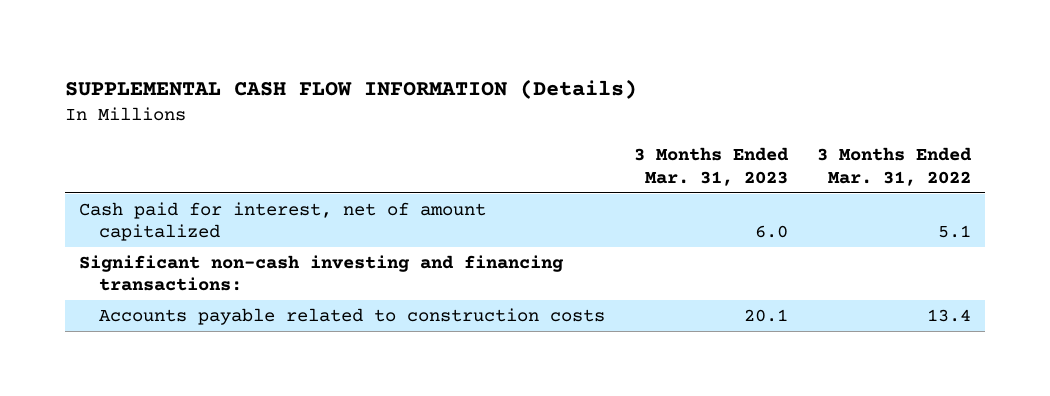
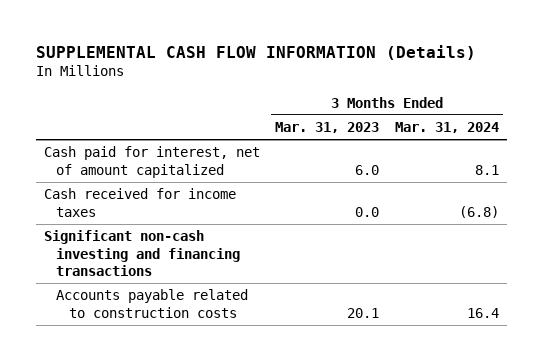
[816,147,972,186] 3 Months Ended Mar. 31, 2022 -> none
none -> [394,121,499,133] Mar. 31, 2024
none -> [43,188,236,217] Cash received for income taxes
[79,255,565,292] Significant non-cash investing and financing transactions: -> [43,230,241,276] Significant non-cash investing and financing transactions

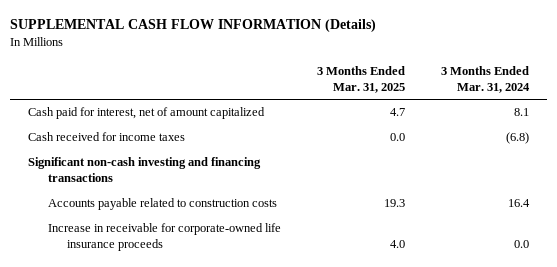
[275,121,380,133] Mar. 31, 2023 -> none
none -> [316,65,405,93] 3 Months Ended Mar. 31, 2025
none -> [47,223,281,252] Increase in receivable for corporate-owned life insurance proceeds

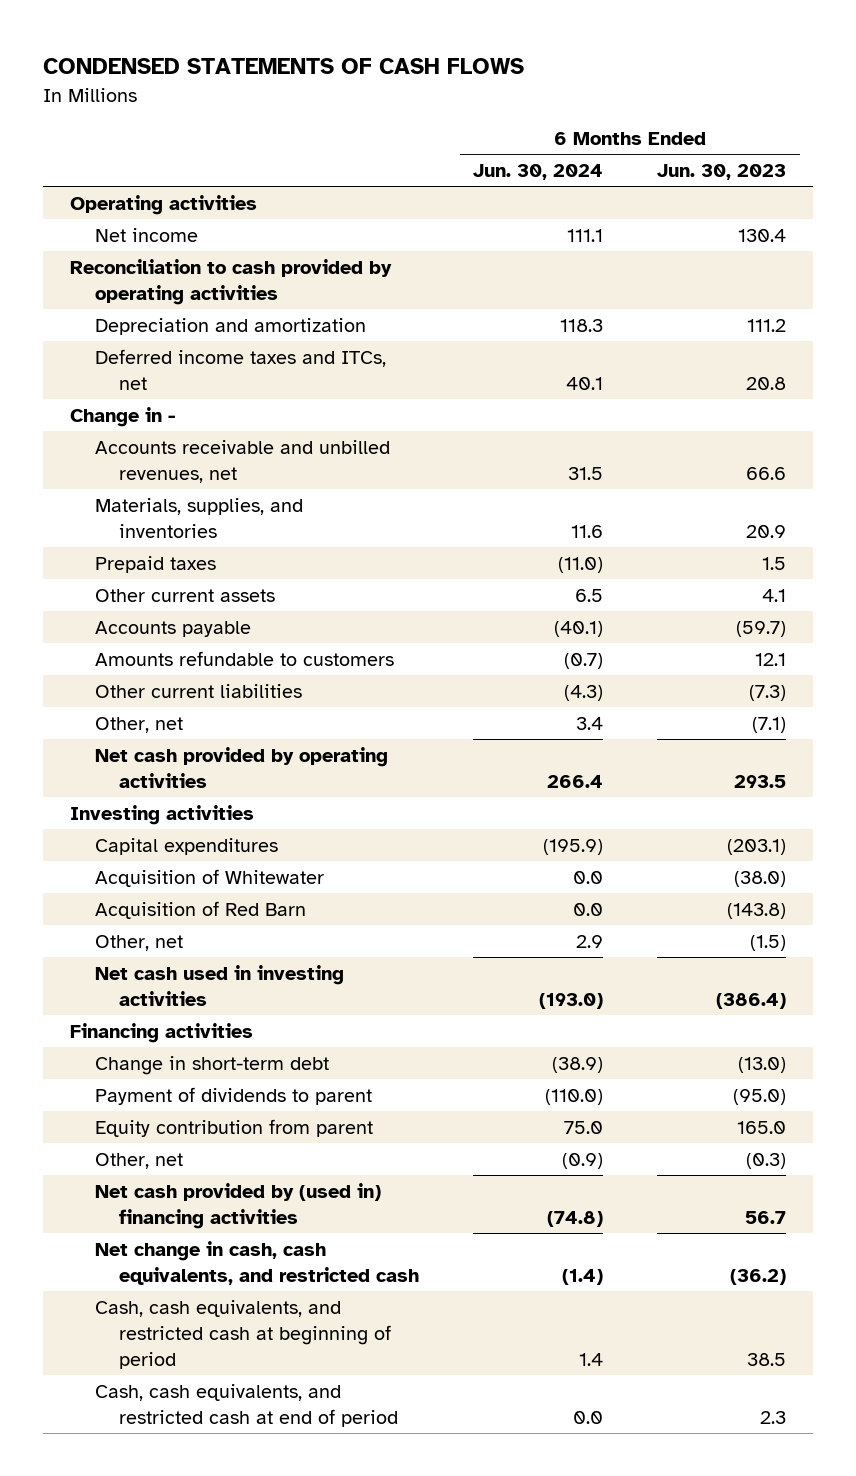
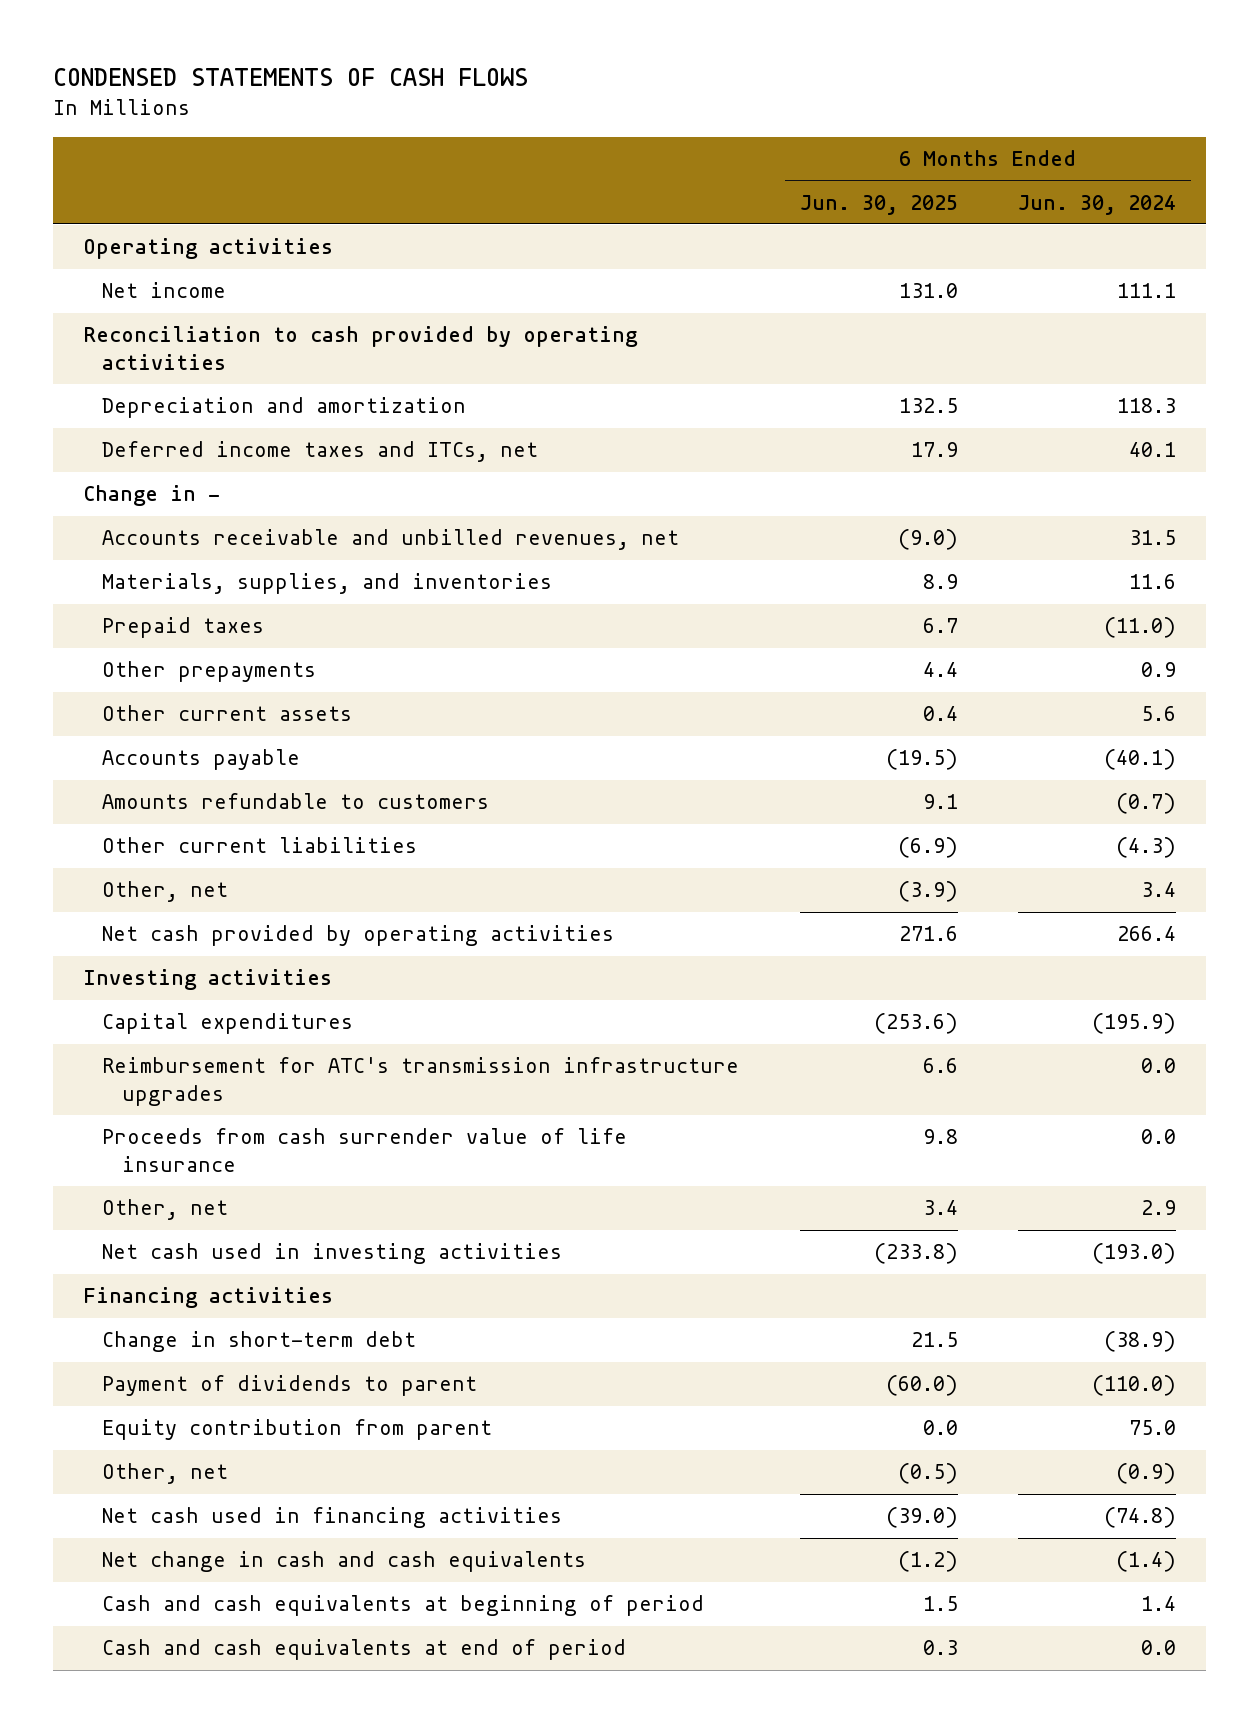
[657,164,787,181] Jun. 30, 2023 -> none
none -> [799,194,958,215] Jun. 30, 2025
none -> [102,661,317,683] Other prepayments
[575,588,604,602] 6.5 -> [1141,706,1177,722] 5.6
[94,868,324,887] Acquisition of Whitewater -> none
[94,900,306,919] Acquisition of Red Barn -> none
none -> [102,1057,740,1106] Reimbursement for ATC's transmission infrastructure upgrades
none -> [102,1128,628,1172] Proceeds from cash surrender value of life insurance
[94,1182,381,1229] Net cash provided by (used in) financing activities -> [102,1507,563,1529] Net cash used in financing activities
[94,1240,420,1285] Net change in cash, cash equivalents, and restricted cash -> [102,1551,587,1573] Net change in cash and cash equivalents
[94,1299,392,1369] Cash, cash equivalents, and restricted cash at beginning of period -> [102,1595,705,1617] Cash and cash equivalents at beginning of period
[94,1383,399,1427] Cash, cash equivalents, and restricted cash at end of period -> [102,1639,627,1661] Cash and cash equivalents at end of period

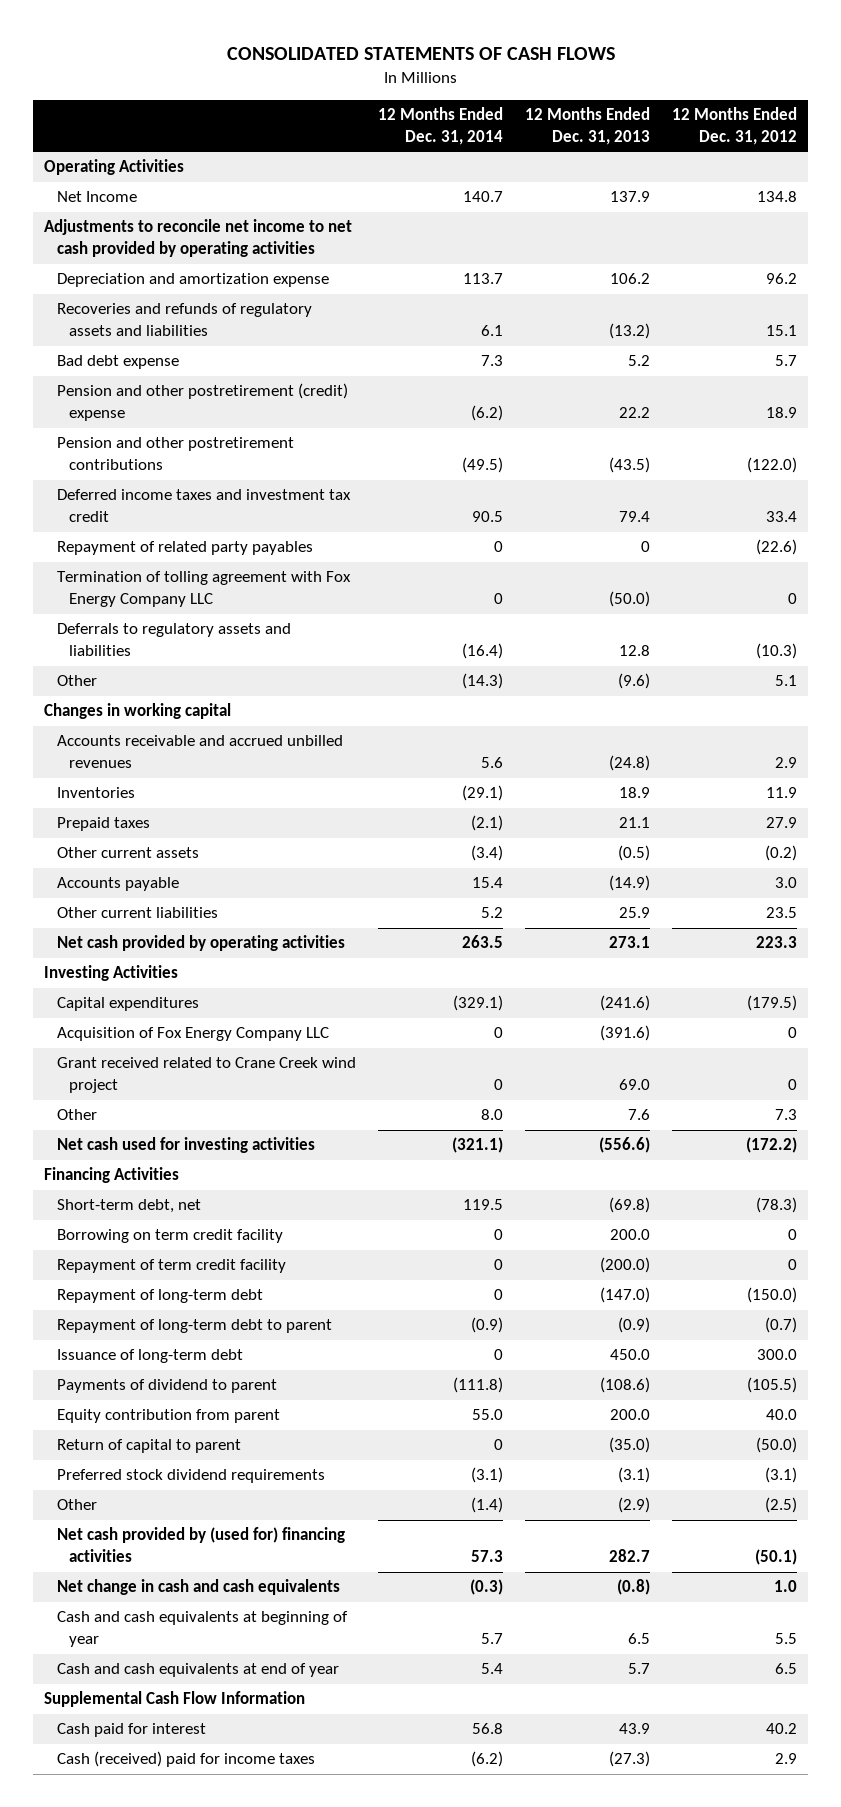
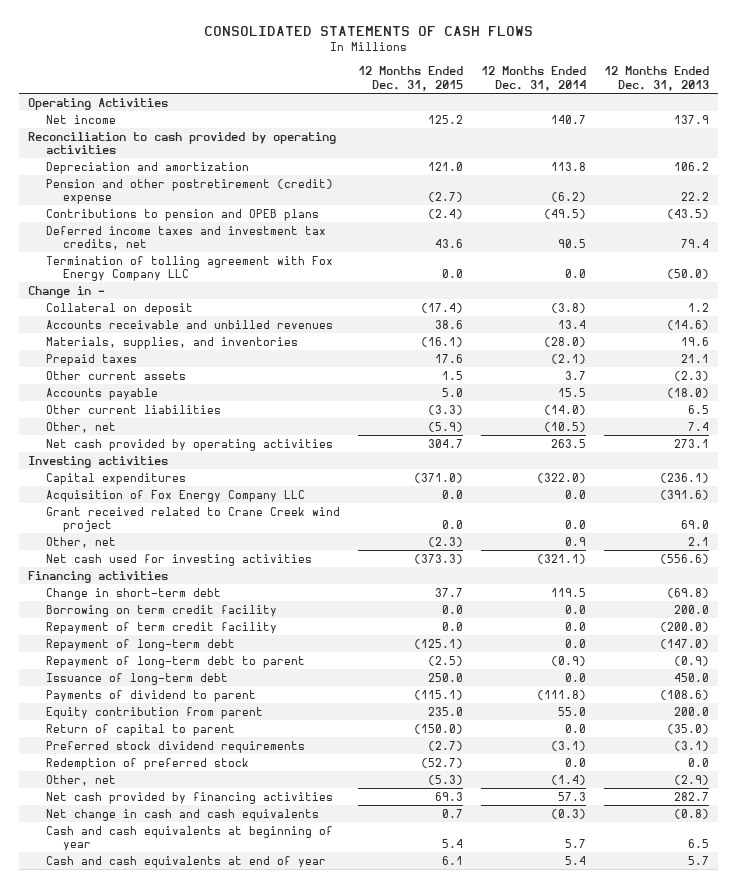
[671,107,797,145] 12 Months Ended Dec. 31, 2012 -> none
none -> [357,66,463,91] 12 Months Ended Dec. 31, 2015
[56,303,312,337] Recoveries and refunds of regulatory assets and liabilities -> none
[56,355,179,370] Bad debt expense -> none
[56,191,137,203] Net Income -> [45,114,116,124] Net income
[44,219,353,258] Adjustments to reconcile net income to net cash provided by operating activities -> [28,131,337,155] Reconciliation to cash provided by operating activities
[56,273,329,288] Depreciation and amortization expense -> [45,161,249,174] Depreciation and amortization
[462,273,503,285] 113.7 -> [551,161,587,171] 113.8
[56,541,313,556] Repayment of related party payables -> none
[56,623,291,657] Deferrals to regulatory assets and liabilities -> none
[56,675,97,687] Other -> none
[56,437,294,471] Pension and other postretirement contributions -> [45,208,319,221] Contributions to pension and OPEB plans
[56,489,351,523] Deferred income taxes and investment tax credit -> [45,225,326,251] Deferred income taxes and investment tax credits, net
[493,593,503,605] 0 -> [565,269,587,279] 0.0
[44,703,232,720] Changes in working capital -> [28,285,106,298] Change in -
none -> [45,302,193,315] Collateral on deposit
[56,735,343,769] Accounts receivable and accrued unbilled revenues -> [45,319,333,329] Accounts receivable and unbilled revenues
[480,757,503,769] 5.6 -> [558,319,587,329] 13.4
[608,755,650,772] (24.8) -> [667,319,710,330] (14.6)
[56,787,135,799] Inventories -> [45,336,298,349] Materials, supplies, and inventories
[461,785,503,802] (29.1) -> [544,336,587,347] (28.0)
[618,787,650,799] 18.9 -> [681,336,710,346] 19.6
[470,845,503,862] (3.4) -> [565,370,587,380] 3.7
[617,845,650,862] (0.5) -> [674,370,710,381] (2.3)
[471,877,503,889] 15.4 -> [558,387,587,397] 15.5
[608,875,650,892] (14.9) -> [667,387,710,398] (18.0)
[480,907,503,919] 5.2 -> [544,404,587,415] (14.0)
[618,907,650,919] 25.9 -> [688,404,710,414] 6.5
none -> [45,421,116,433] Other, net
[44,965,179,982] Investing Activities -> [28,455,169,468] Investing activities
[452,995,503,1012] (329.1) -> [537,472,587,483] (322.0)
[599,995,650,1012] (241.6) -> [660,472,710,483] (236.1)
[493,1027,503,1039] 0 -> [565,489,587,499] 0.0
[493,1079,503,1091] 0 -> [565,520,587,530] 0.0
[56,1109,97,1121] Other -> [45,536,116,548] Other, net
[480,1109,503,1121] 8.0 -> [565,536,587,546] 0.9
[627,1109,650,1121] 7.6 -> [688,536,710,546] 2.1
[44,1167,180,1184] Financing Activities -> [28,570,169,583] Financing activities
[56,1199,201,1214] Short-term debt, net -> [45,587,221,600] Change in short-term debt
[493,1229,503,1241] 0 -> [565,604,587,614] 0.0
[493,1259,503,1271] 0 -> [565,621,587,631] 0.0
[493,1289,503,1301] 0 -> [565,638,587,648] 0.0
[493,1349,503,1361] 0 -> [565,672,587,682] 0.0
[493,1439,503,1451] 0 -> [565,723,587,733] 0.0
none -> [45,757,249,770] Redemption of preferred stock
[56,1499,97,1511] Other -> [45,774,116,786] Other, net
[56,1527,345,1563] Net cash provided by (used for) financing activities -> [45,791,333,804] Net cash provided by financing activities
[44,1691,306,1708] Supplemental Cash Flow Information -> none
[56,1723,206,1738] Cash paid for interest -> none
[56,1751,315,1768] Cash (received) paid for income taxes -> none

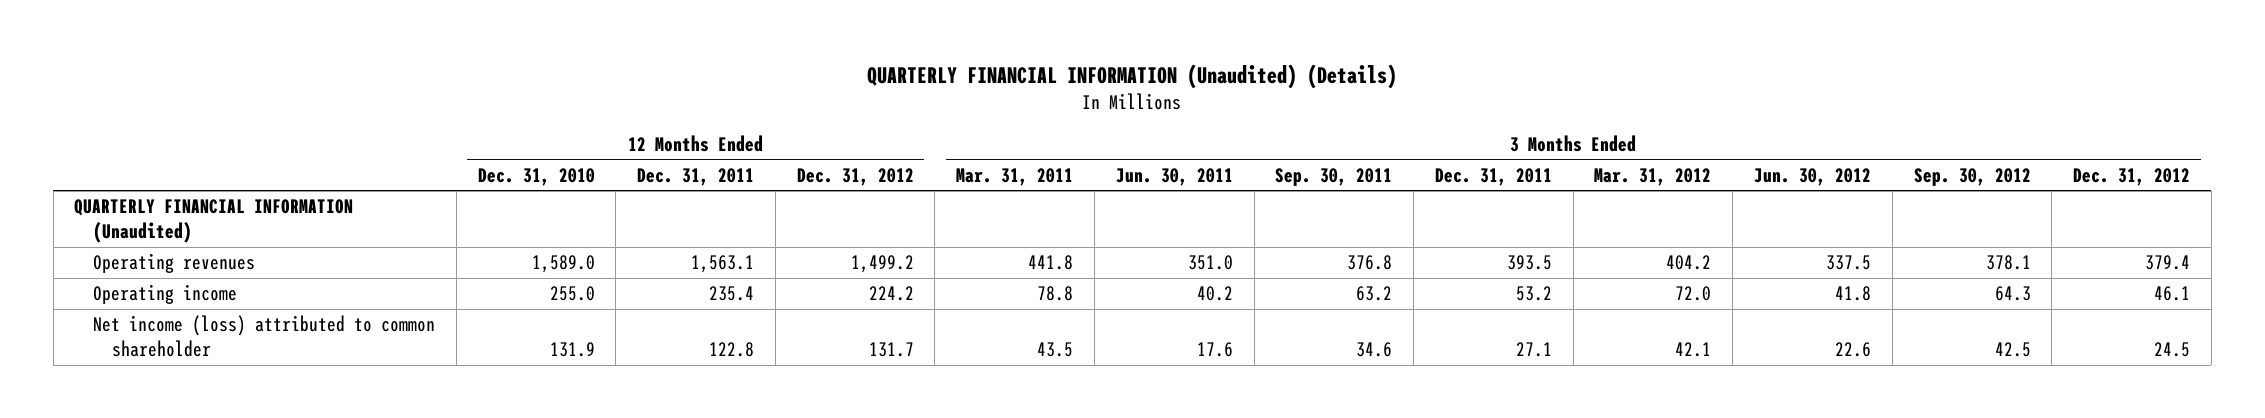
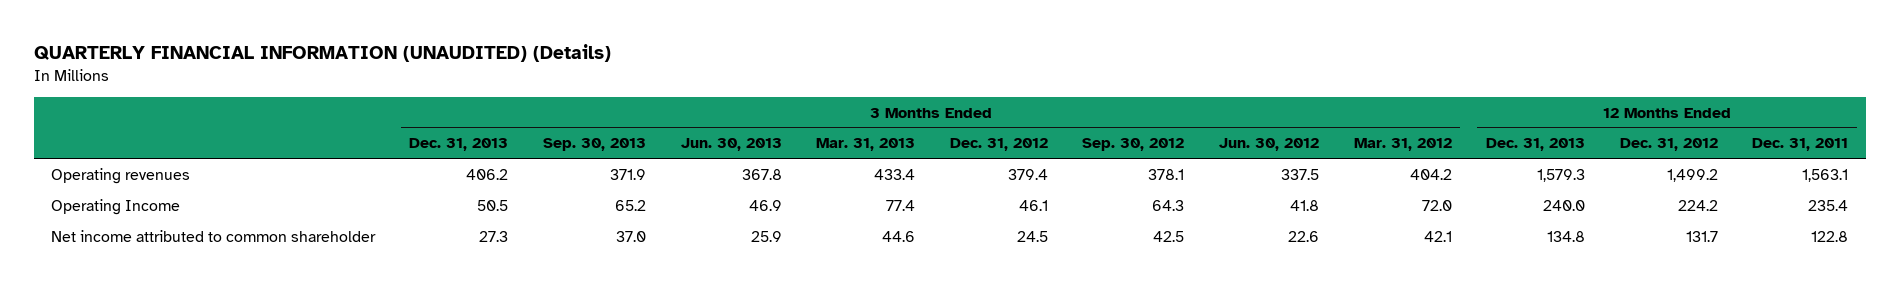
[867,64,1398,90] QUARTERLY FINANCIAL INFORMATION (Unaudited) (Details) -> [33,43,611,62] QUARTERLY FINANCIAL INFORMATION (UNAUDITED) (Details)
[477,167,595,186] Dec. 31, 2010 -> none
[956,167,1074,186] Mar. 31, 2011 -> none
[1115,167,1233,186] Jun. 30, 2011 -> none
[1275,167,1393,186] Sep. 30, 2011 -> none
[1434,167,1552,186] Dec. 31, 2011 -> none
none -> [409,138,509,152] Dec. 31, 2013
none -> [543,138,647,152] Sep. 30, 2013
none -> [680,138,782,152] Jun. 30, 2013
none -> [816,138,916,152] Mar. 31, 2013
none -> [1486,138,1586,152] Dec. 31, 2013
[74,199,354,244] QUARTERLY FINANCIAL INFORMATION (Unaudited) -> none
[92,284,237,305] Operating income -> [50,198,180,215] Operating Income
[92,315,435,358] Net income (loss) attributed to common shareholder -> [50,229,376,242] Net income attributed to common shareholder

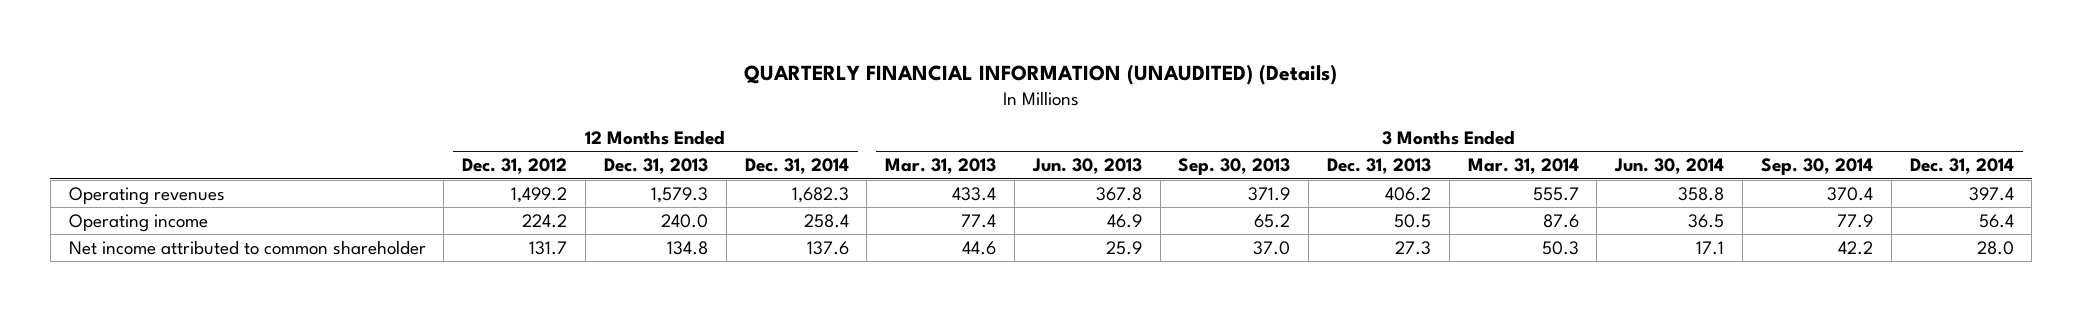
[949,138,1048,152] Dec. 31, 2012 -> none
[1082,138,1185,152] Sep. 30, 2012 -> none
[1218,138,1319,152] Jun. 30, 2012 -> none
[1353,138,1452,152] Mar. 31, 2012 -> none
[1752,138,1849,152] Dec. 31, 2011 -> none
none -> [744,158,849,175] Dec. 31, 2014
none -> [1467,158,1579,175] Mar. 31, 2014
none -> [1614,158,1725,175] Jun. 30, 2014
none -> [1760,158,1873,176] Sep. 30, 2014
none -> [1909,158,2014,175] Dec. 31, 2014
[50,198,180,215] Operating Income -> [68,213,208,232] Operating income

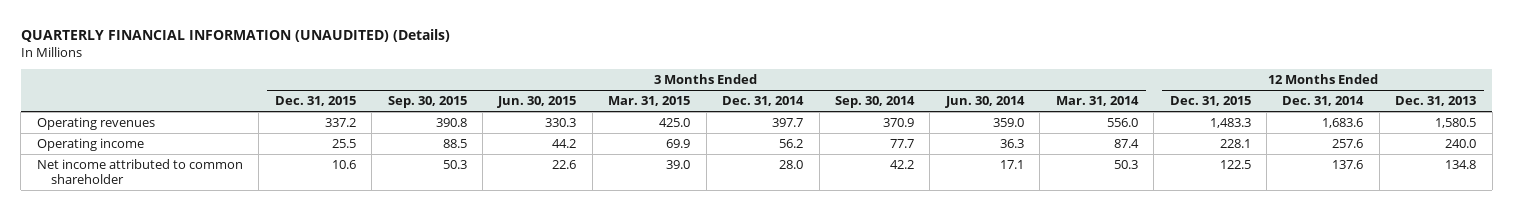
[462,158,568,175] Dec. 31, 2012 -> none
[885,158,997,175] Mar. 31, 2013 -> none
[1031,158,1142,175] Jun. 30, 2013 -> none
[1178,158,1291,176] Sep. 30, 2013 -> none
[1327,158,1432,175] Dec. 31, 2013 -> none
none -> [274,95,356,106] Dec. 31, 2015
none -> [387,95,467,108] Sep. 30, 2015
none -> [497,95,577,108] Jun. 30, 2015
none -> [608,95,691,106] Mar. 31, 2015
none -> [1169,95,1251,106] Dec. 31, 2015
[650,186,708,203] 1,579.3 -> [1435,117,1477,128] 1,580.5
[791,186,849,203] 1,682.3 -> [1322,117,1364,128] 1,683.6
[1532,186,1579,201] 555.7 -> [1106,117,1138,127] 556.0
[1678,186,1725,201] 358.8 -> [992,117,1024,127] 359.0
[1826,186,1873,201] 370.4 -> [882,117,914,127] 370.9
[1968,186,2014,201] 397.4 -> [772,117,804,127] 397.7
[803,213,849,228] 258.4 -> [1332,138,1364,148] 257.6
[1542,213,1579,228] 87.6 -> [1113,138,1139,148] 87.4
[1688,213,1725,228] 36.5 -> [999,138,1024,148] 36.3
[1836,213,1873,228] 77.9 -> [889,138,914,148] 77.7
[1978,213,2014,228] 56.4 -> [779,138,804,148] 56.2

